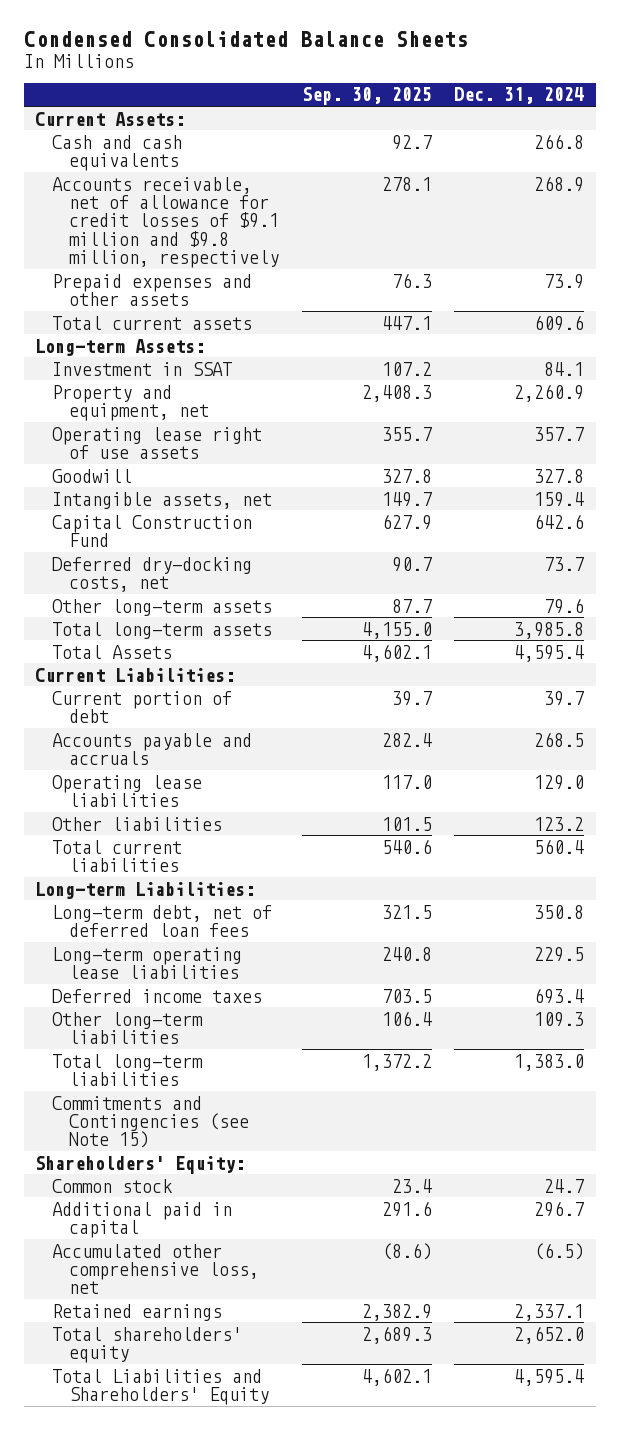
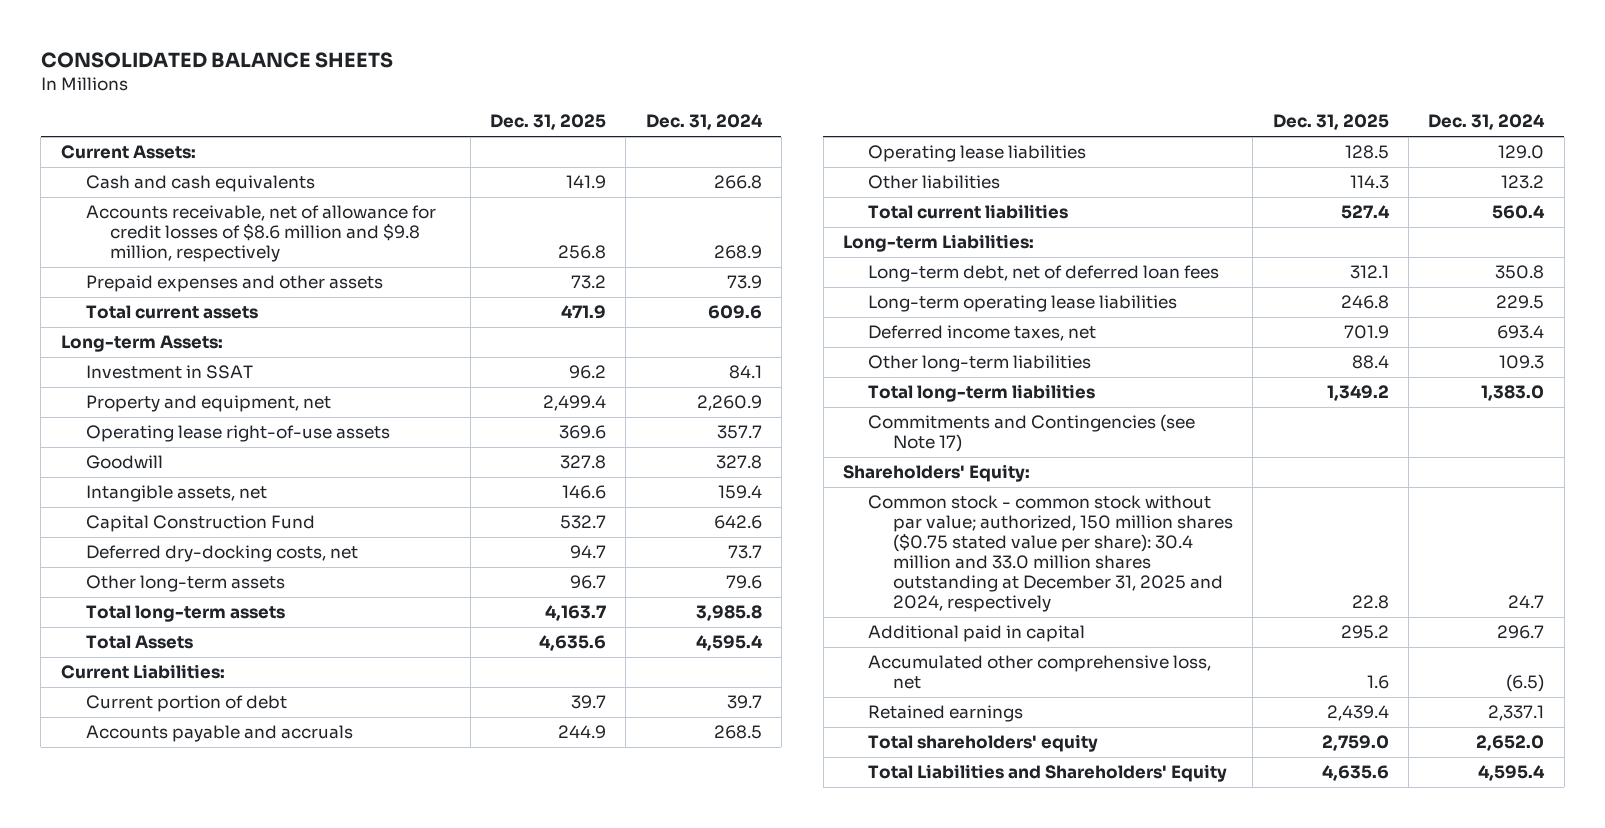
[23,31,468,48] Condensed Consolidated Balance Sheets -> [40,51,393,68] CONSOLIDATED BALANCE SHEETS
[301,87,432,106] Sep. 30, 2025 -> none
none -> [490,114,607,131] Dec. 31, 2025
[52,176,279,268] Accounts receivable, net of allowance for credit losses of $9.1 million and $9.8 million, respectively -> [85,204,436,263] Accounts receivable, net of allowance for credit losses of $8.6 million and $9.8 million, respectively
[52,426,263,459] Operating lease right of use assets -> [85,424,390,442] Operating lease right-of-use assets
[52,988,263,1003] Deferred income taxes -> [868,324,1097,341] Deferred income taxes, net
[52,1095,249,1149] Commitments and Contingencies (see Note 15) -> [868,413,1196,453] Commitments and Contingencies (see Note 17)
[52,1178,174,1193] Common stock -> [868,494,1234,613] Common stock - common stock without par value; authorized, 150 million shares ($0.75 stated value per share): 30.4 million and 33.0 million shares outstanding at December 31, 2025 and 2024, respectively

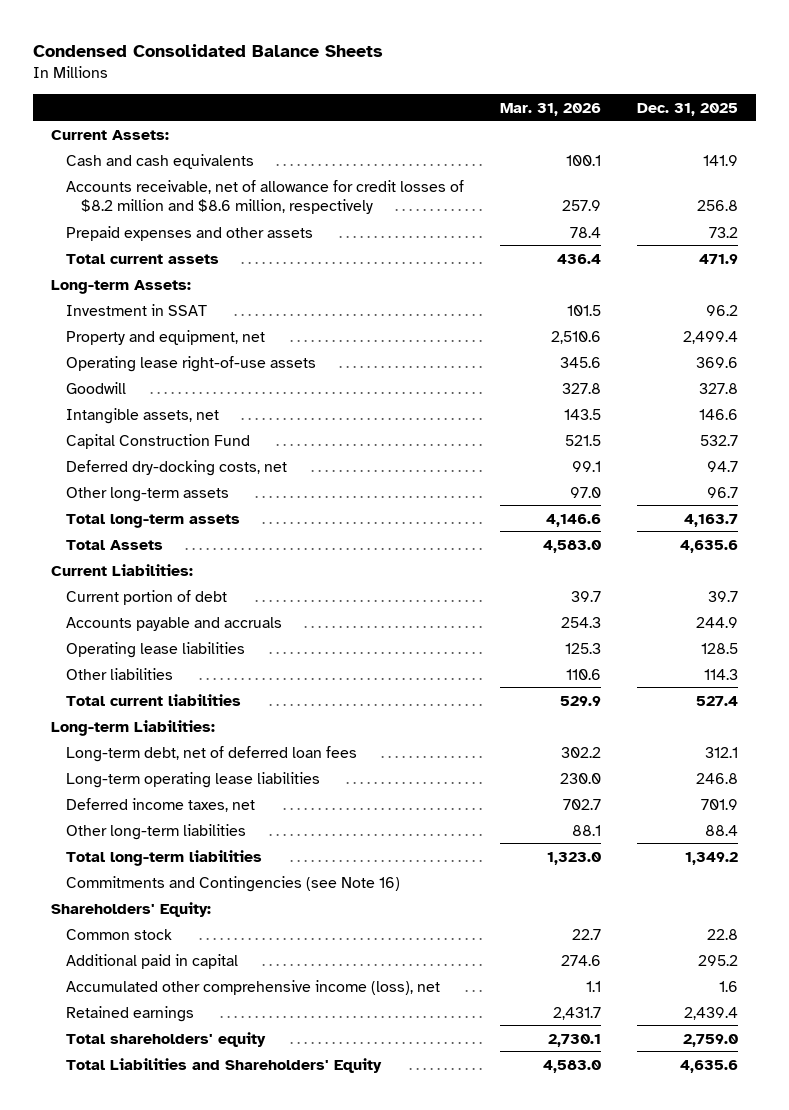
[40,51,393,68] CONSOLIDATED BALANCE SHEETS -> [33,44,384,58] Condensed Consolidated Balance Sheets
[645,114,763,131] Dec. 31, 2024 -> none
none -> [499,102,601,116] Mar. 31, 2026
[85,204,436,263] Accounts receivable, net of allowance for credit losses of $8.6 million and $9.8 million, respectively -> [65,179,464,214] Accounts receivable, net of allowance for credit losses of $8.2 million and $8.6 million, respectively
[868,413,1196,453] Commitments and Contingencies (see Note 17) -> [65,875,400,892] Commitments and Contingencies (see Note 16)
[868,494,1234,613] Common stock - common stock without par value; authorized, 150 million shares ($0.75 stated value per share): 30.4 million and 33.0 million shares outstanding at December 31, 2025 and 2024, respectively -> [65,928,172,940] Common stock
[868,654,1212,690] Accumulated other comprehensive loss, net -> [65,979,440,995] Accumulated other comprehensive income (loss), net

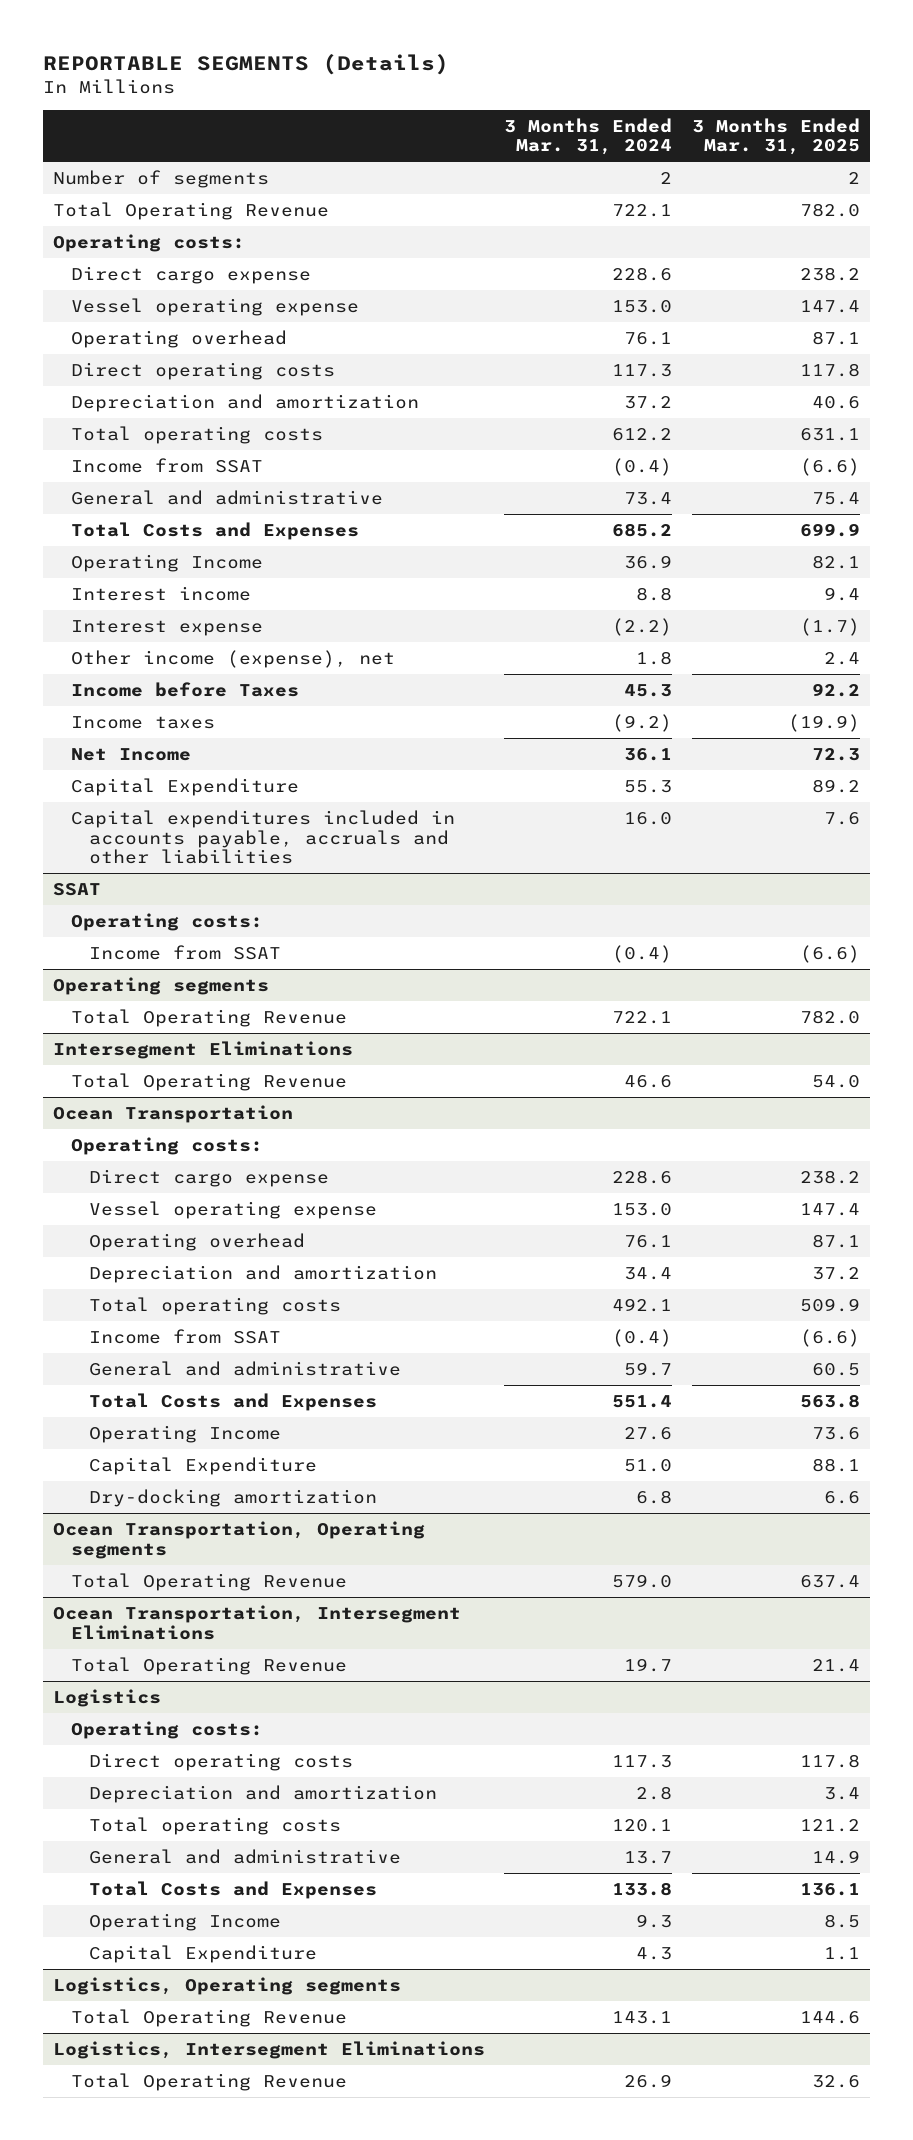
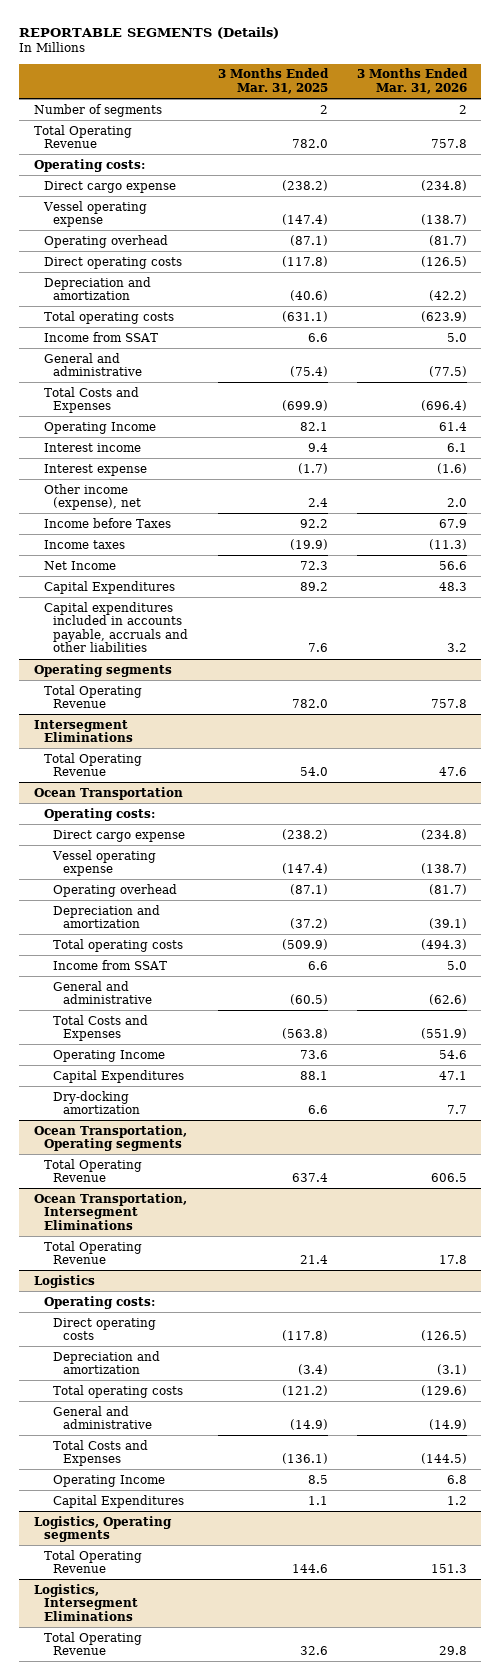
[504,117,673,156] 3 Months Ended Mar. 31, 2024 -> none
none -> [356,68,468,94] 3 Months Ended Mar. 31, 2026
[799,266,860,281] 238.2 -> [281,179,328,191] (238.2)
[799,299,860,313] 147.4 -> [281,214,328,226] (147.4)
[811,330,860,345] 87.1 -> [289,234,328,246] (87.1)
[799,362,860,377] 117.8 -> [281,255,328,267] (117.8)
[811,395,860,409] 40.6 -> [289,290,328,302] (40.6)
[799,427,860,441] 631.1 -> [281,310,328,322] (631.1)
[799,457,860,476] (6.6) -> [307,332,328,342] 6.6
[811,491,860,505] 75.4 -> [289,366,328,378] (75.4)
[799,522,860,537] 699.9 -> [281,400,328,412] (699.9)
[71,777,300,796] Capital Expenditure -> [43,580,175,594] Capital Expenditures
[52,882,101,896] SSAT -> none
[71,912,264,931] Operating costs: -> none
[89,944,282,960] Income from SSAT -> none
[799,1169,860,1184] 238.2 -> [281,828,328,840] (238.2)
[799,1202,860,1216] 147.4 -> [281,863,328,875] (147.4)
[811,1233,860,1248] 87.1 -> [289,883,328,895] (87.1)
[811,1266,860,1280] 37.2 -> [289,918,328,930] (37.2)
[799,1297,860,1312] 509.9 -> [281,938,328,950] (509.9)
[799,1328,860,1347] (6.6) -> [307,960,328,970] 6.6
[811,1362,860,1376] 60.5 -> [289,994,328,1006] (60.5)
[799,1393,860,1408] 563.8 -> [281,1028,328,1040] (563.8)
[89,1456,318,1475] Capital Expenditure -> [53,1069,185,1083] Capital Expenditures
[799,1753,860,1768] 117.8 -> [281,1330,328,1342] (117.8)
[823,1786,860,1800] 3.4 -> [297,1364,328,1376] (3.4)
[799,1818,860,1832] 121.2 -> [281,1384,328,1396] (121.2)
[811,1849,860,1864] 14.9 -> [289,1419,328,1431] (14.9)
[799,1882,860,1896] 136.1 -> [281,1453,328,1465] (136.1)
[89,1944,318,1963] Capital Expenditure -> [53,1494,185,1508] Capital Expenditures

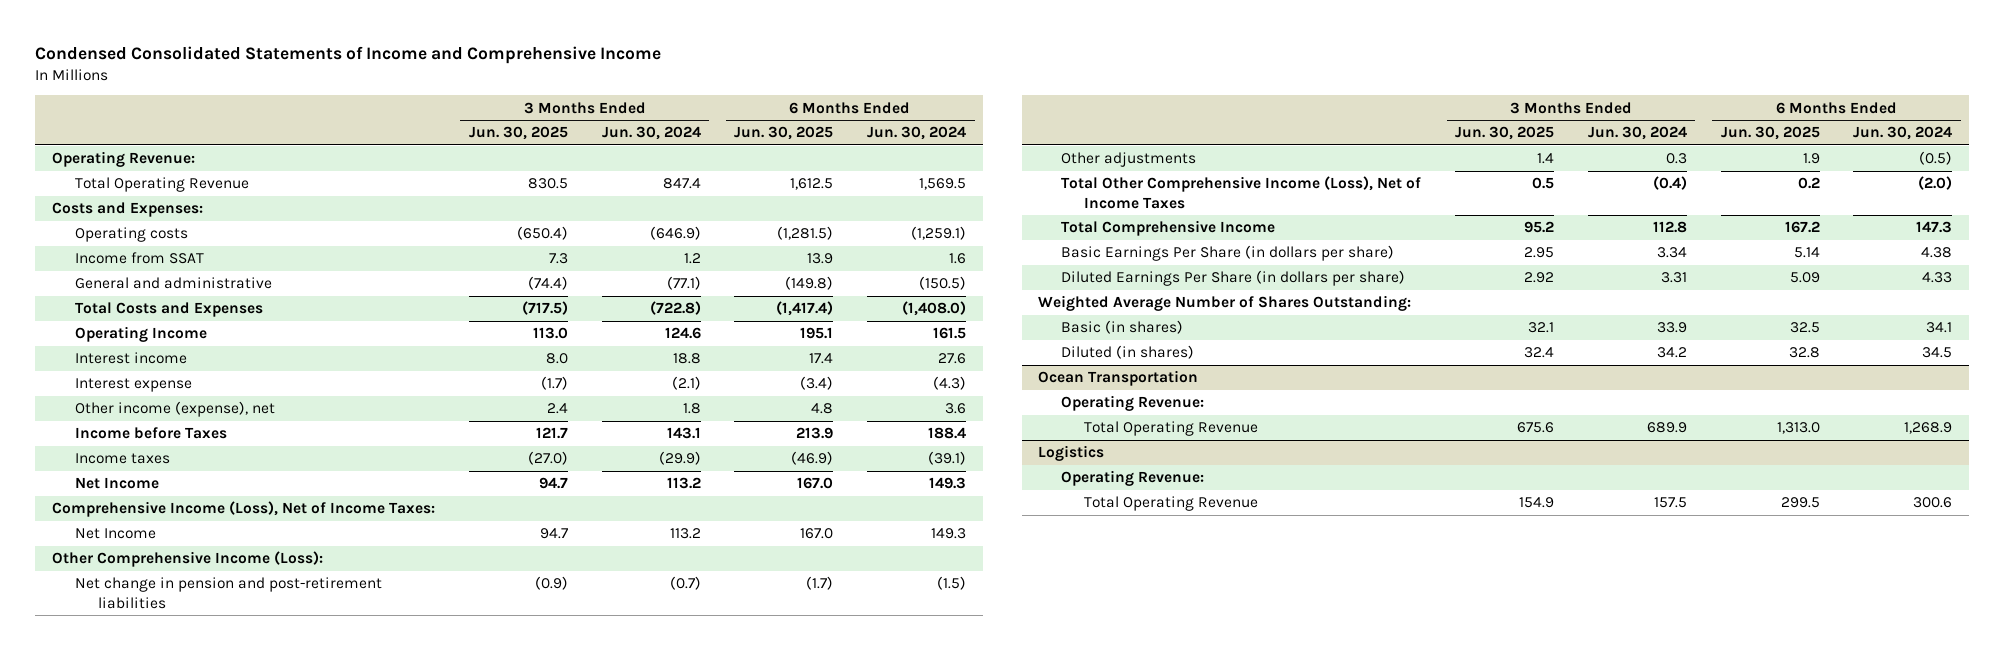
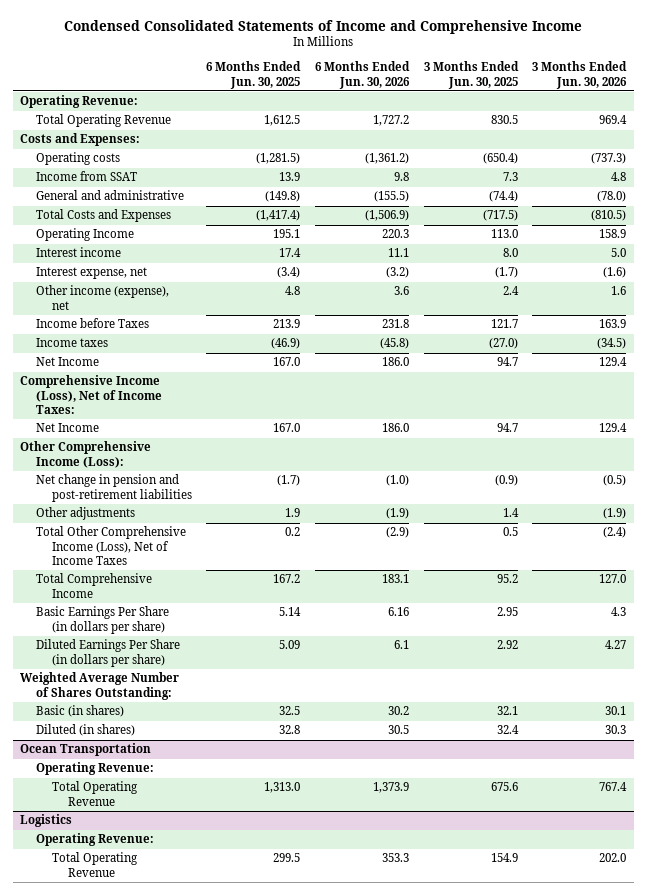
[601,126,701,141] Jun. 30, 2024 -> none
[867,126,967,141] Jun. 30, 2024 -> none
none -> [314,61,410,89] 6 Months Ended Jun. 30, 2026
none -> [532,61,628,89] 3 Months Ended Jun. 30, 2026
[74,378,192,393] Interest expense -> [35,267,147,280] Interest expense, net

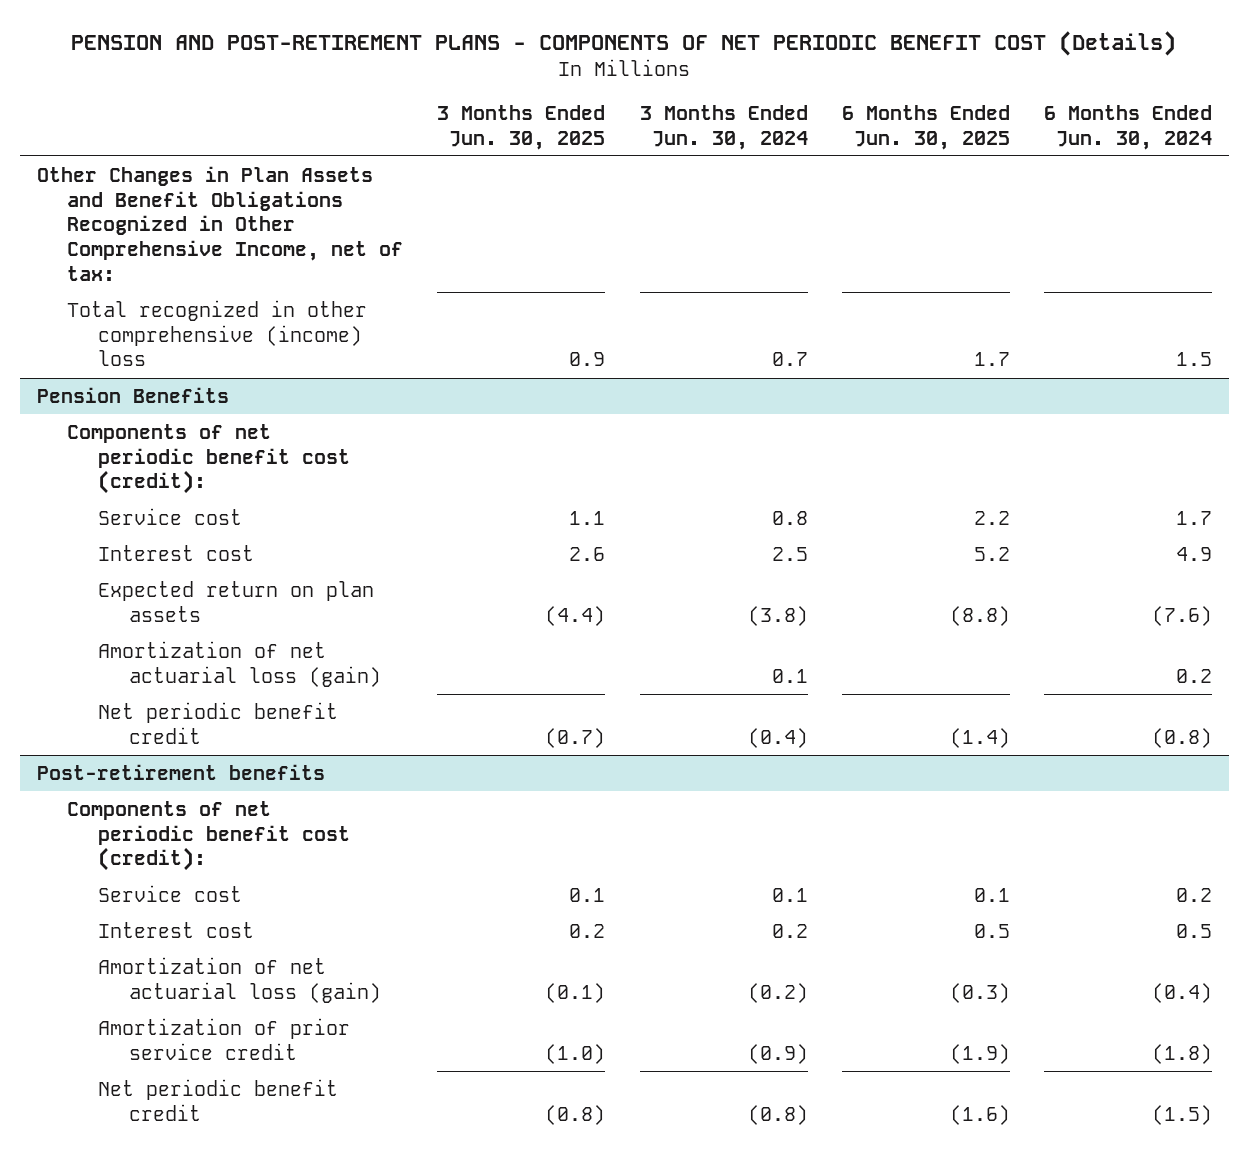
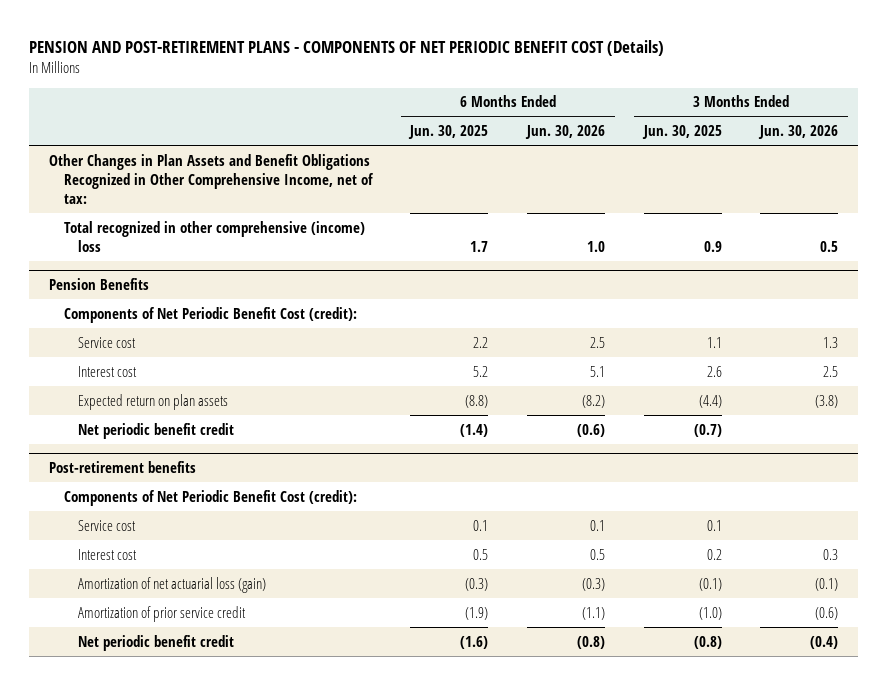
[639,104,808,150] 3 Months Ended Jun. 30, 2024 -> none
[1043,104,1212,150] 6 Months Ended Jun. 30, 2024 -> none
none -> [524,125,605,140] Jun. 30, 2026
none -> [758,125,839,140] Jun. 30, 2026
[67,423,351,495] Components of net periodic benefit cost (credit): -> [63,306,357,323] Components of Net Periodic Benefit Cost (credit):
[98,640,381,687] Amortization of net actuarial loss (gain) -> none
[67,800,351,872] Components of net periodic benefit cost (credit): -> [63,489,357,506] Components of Net Periodic Benefit Cost (credit):

